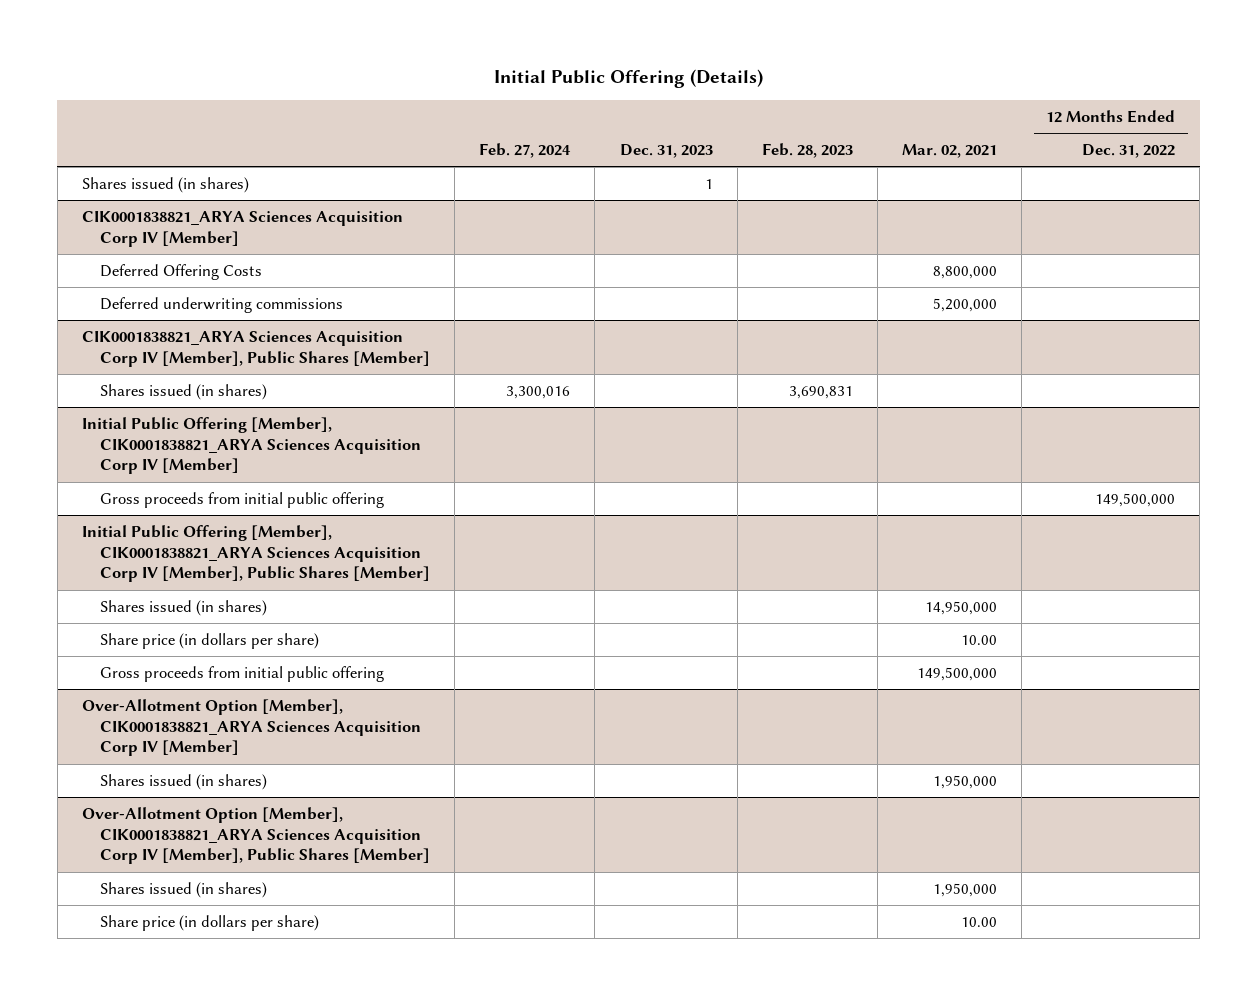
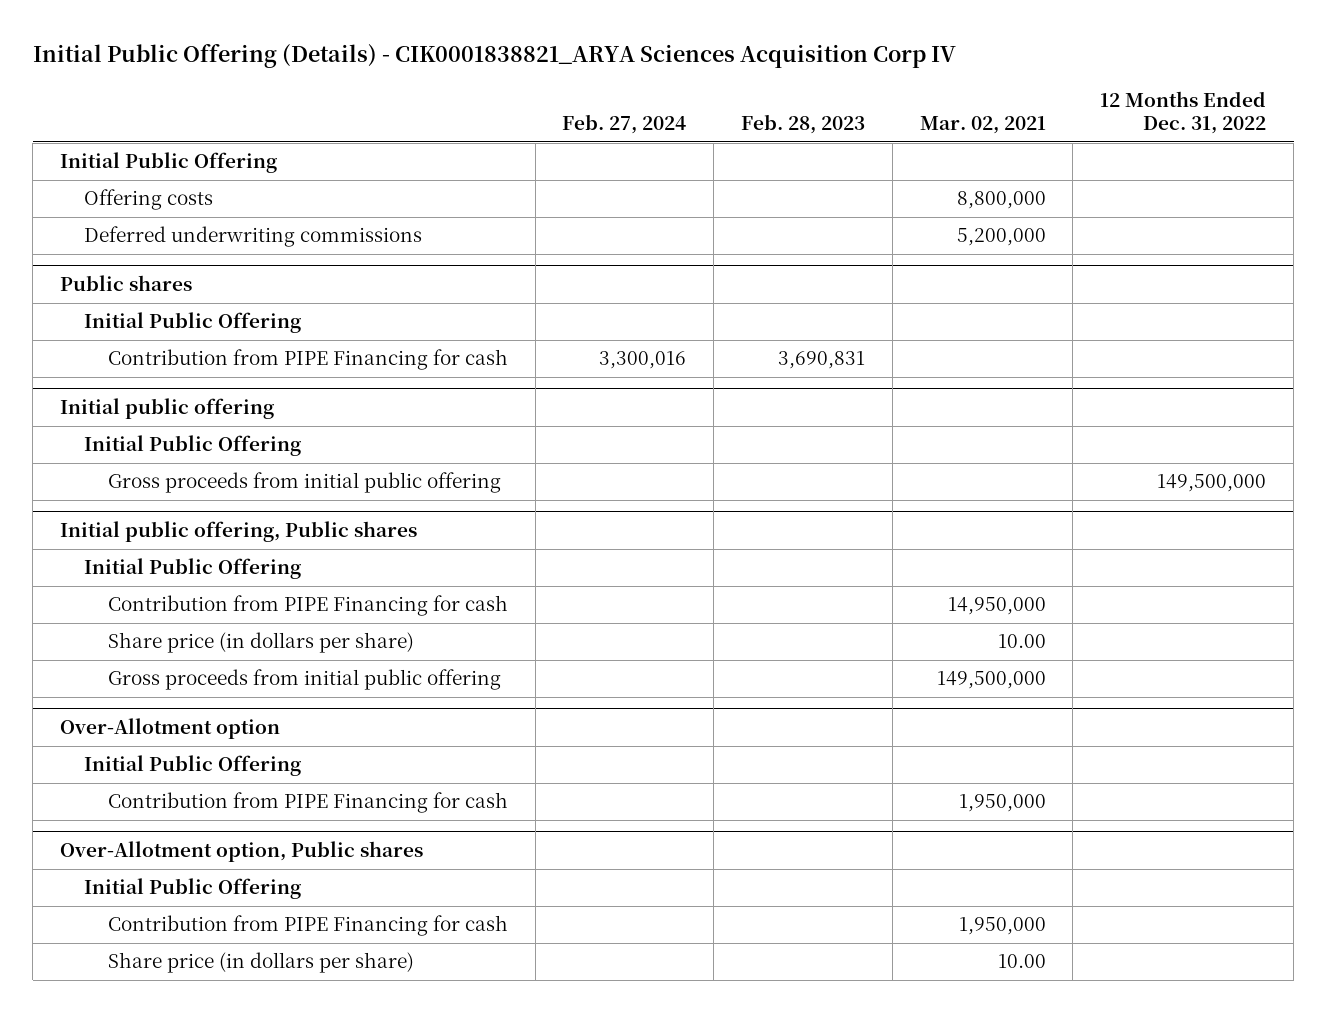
[493,69,763,89] Initial Public Offering (Details) -> [32,44,956,69] Initial Public Offering (Details) - CIK0001838821_ARYA Sciences Acquisition Corp IV
[619,144,713,159] Dec. 31, 2023 -> none
[82,177,250,194] Shares issued (in shares) -> none
[82,211,404,247] CIK0001838821_ARYA Sciences Acquisition Corp IV [Member] -> none
none -> [60,152,278,174] Initial Public Offering
[100,264,263,281] Deferred Offering Costs -> [84,189,214,211] Offering costs
[82,331,431,367] CIK0001838821_ARYA Sciences Acquisition Corp IV [Member], Public Shares [Member] -> none
[82,417,422,475] Initial Public Offering [Member], CIK0001838821_ARYA Sciences Acquisition Corp IV [Member] -> none
none -> [60,275,193,292] Public shares
none -> [84,312,302,334] Initial Public Offering
[100,384,268,401] Shares issued (in shares) -> [107,349,508,371] Contribution from PIPE Financing for cash
none -> [60,398,275,420] Initial public offering
none -> [84,435,302,457] Initial Public Offering
[82,525,431,583] Initial Public Offering [Member], CIK0001838821_ARYA Sciences Acquisition Corp IV [Member], Public Shares [Member] -> none
none -> [60,521,418,543] Initial public offering, Public shares
none -> [84,558,302,580] Initial Public Offering
[100,600,268,617] Shares issued (in shares) -> [107,595,508,617] Contribution from PIPE Financing for cash
[82,699,422,757] Over-Allotment Option [Member], CIK0001838821_ARYA Sciences Acquisition Corp IV [Member] -> none
[82,807,431,865] Over-Allotment Option [Member], CIK0001838821_ARYA Sciences Acquisition Corp IV [Member], Public Shares [Member] -> none
none -> [60,718,281,740] Over-Allotment option
none -> [84,755,302,777] Initial Public Offering
[100,774,268,791] Shares issued (in shares) -> [107,792,508,814] Contribution from PIPE Financing for cash
none -> [60,841,424,863] Over-Allotment option, Public shares
none -> [84,878,302,900] Initial Public Offering
[100,882,268,899] Shares issued (in shares) -> [107,915,508,937] Contribution from PIPE Financing for cash

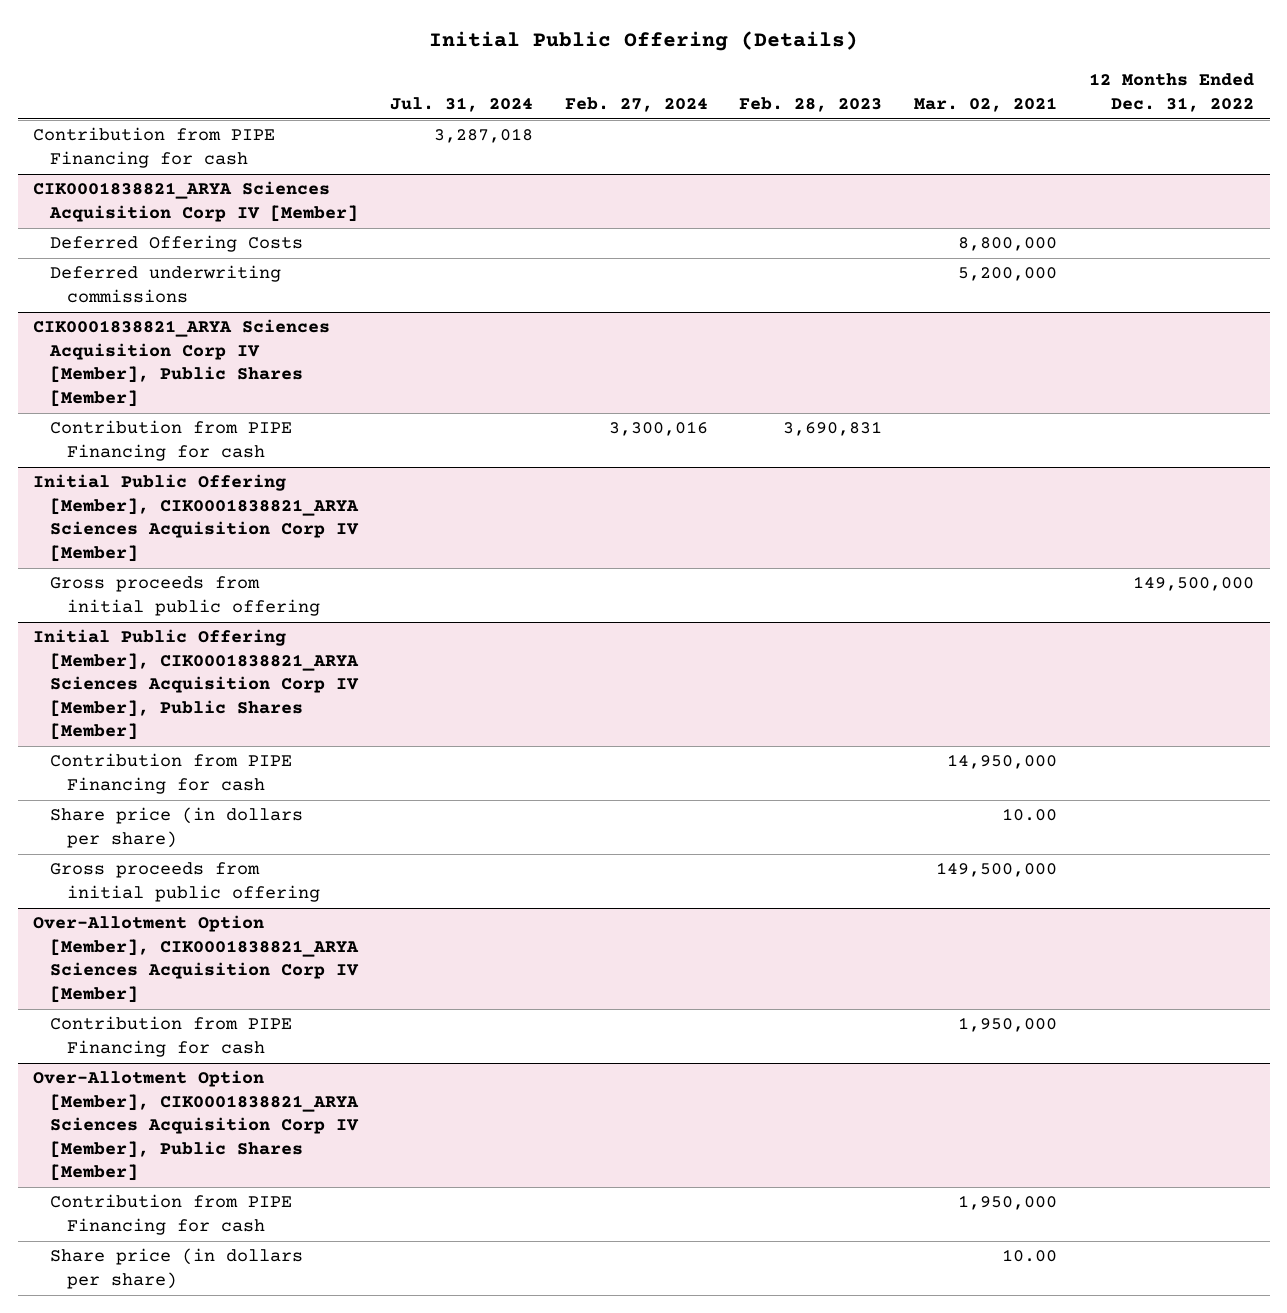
[32,44,956,69] Initial Public Offering (Details) - CIK0001838821_ARYA Sciences Acquisition Corp IV -> [428,31,858,52] Initial Public Offering (Details)
none -> [389,96,533,112] Jul. 31, 2024
[60,152,278,174] Initial Public Offering -> none
none -> [33,127,276,168] Contribution from PIPE Financing for cash
none -> [33,181,358,222] CIK0001838821_ARYA Sciences Acquisition Corp IV [Member]
[84,189,214,211] Offering costs -> [49,235,303,253] Deferred Offering Costs
[60,275,193,292] Public shares -> none
[84,312,302,334] Initial Public Offering -> none
none -> [33,319,331,407] CIK0001838821_ARYA Sciences Acquisition Corp IV [Member], Public Shares [Member]
[60,398,275,420] Initial public offering -> none
[84,435,302,457] Initial Public Offering -> none
none -> [33,474,359,562] Initial Public Offering [Member], CIK0001838821_ARYA Sciences Acquisition Corp IV [Member]
[60,521,418,543] Initial public offering, Public shares -> none
[84,558,302,580] Initial Public Offering -> none
none -> [33,629,359,741] Initial Public Offering [Member], CIK0001838821_ARYA Sciences Acquisition Corp IV [Member], Public Shares [Member]
[60,718,281,740] Over-Allotment option -> none
[84,755,302,777] Initial Public Offering -> none
none -> [33,915,359,1003] Over-Allotment Option [Member], CIK0001838821_ARYA Sciences Acquisition Corp IV [Member]
[60,841,424,863] Over-Allotment option, Public shares -> none
[84,878,302,900] Initial Public Offering -> none
none -> [33,1070,359,1182] Over-Allotment Option [Member], CIK0001838821_ARYA Sciences Acquisition Corp IV [Member], Public Shares [Member]

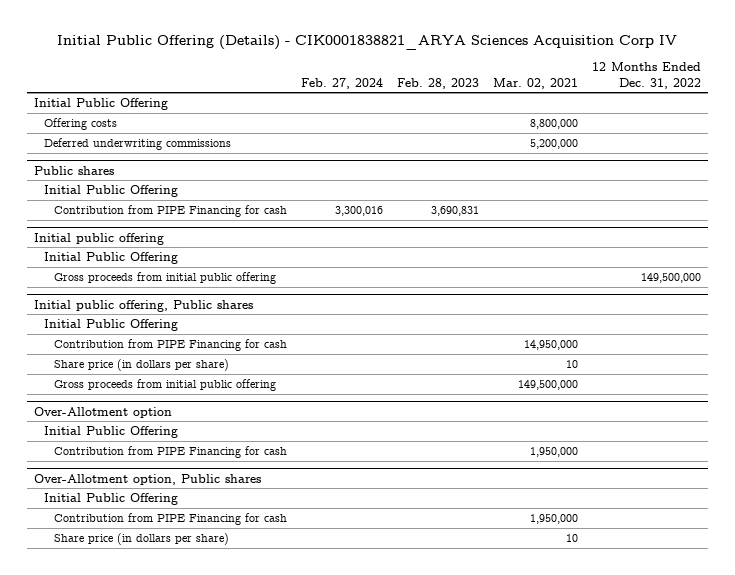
[428,31,858,52] Initial Public Offering (Details) -> [57,35,678,51] Initial Public Offering (Details) - CIK0001838821_ARYA Sciences Acquisition Corp IV
[389,96,533,112] Jul. 31, 2024 -> none
[33,127,276,168] Contribution from PIPE Financing for cash -> none
[33,181,358,222] CIK0001838821_ARYA Sciences Acquisition Corp IV [Member] -> none
none -> [33,98,168,111] Initial Public Offering
[49,235,303,253] Deferred Offering Costs -> [44,118,118,131] Offering costs
[33,319,331,407] CIK0001838821_ARYA Sciences Acquisition Corp IV [Member], Public Shares [Member] -> none
none -> [33,165,114,175] Public shares
none -> [44,185,179,198] Initial Public Offering
[33,474,359,562] Initial Public Offering [Member], CIK0001838821_ARYA Sciences Acquisition Corp IV [Member] -> none
none -> [33,232,164,245] Initial public offering
none -> [44,252,179,265] Initial Public Offering
[33,629,359,741] Initial Public Offering [Member], CIK0001838821_ARYA Sciences Acquisition Corp IV [Member], Public Shares [Member] -> none
none -> [33,299,253,312] Initial public offering, Public shares
none -> [44,319,179,332] Initial Public Offering
[1002,808,1058,822] 10.00 -> [565,360,578,369] 10
[33,915,359,1003] Over-Allotment Option [Member], CIK0001838821_ARYA Sciences Acquisition Corp IV [Member] -> none
none -> [33,406,172,418] Over-Allotment option
none -> [44,426,179,439] Initial Public Offering
[33,1070,359,1182] Over-Allotment Option [Member], CIK0001838821_ARYA Sciences Acquisition Corp IV [Member], Public Shares [Member] -> none
none -> [33,473,261,485] Over-Allotment option, Public shares
none -> [44,493,179,506] Initial Public Offering
[1002,1249,1058,1263] 10.00 -> [565,534,578,543] 10

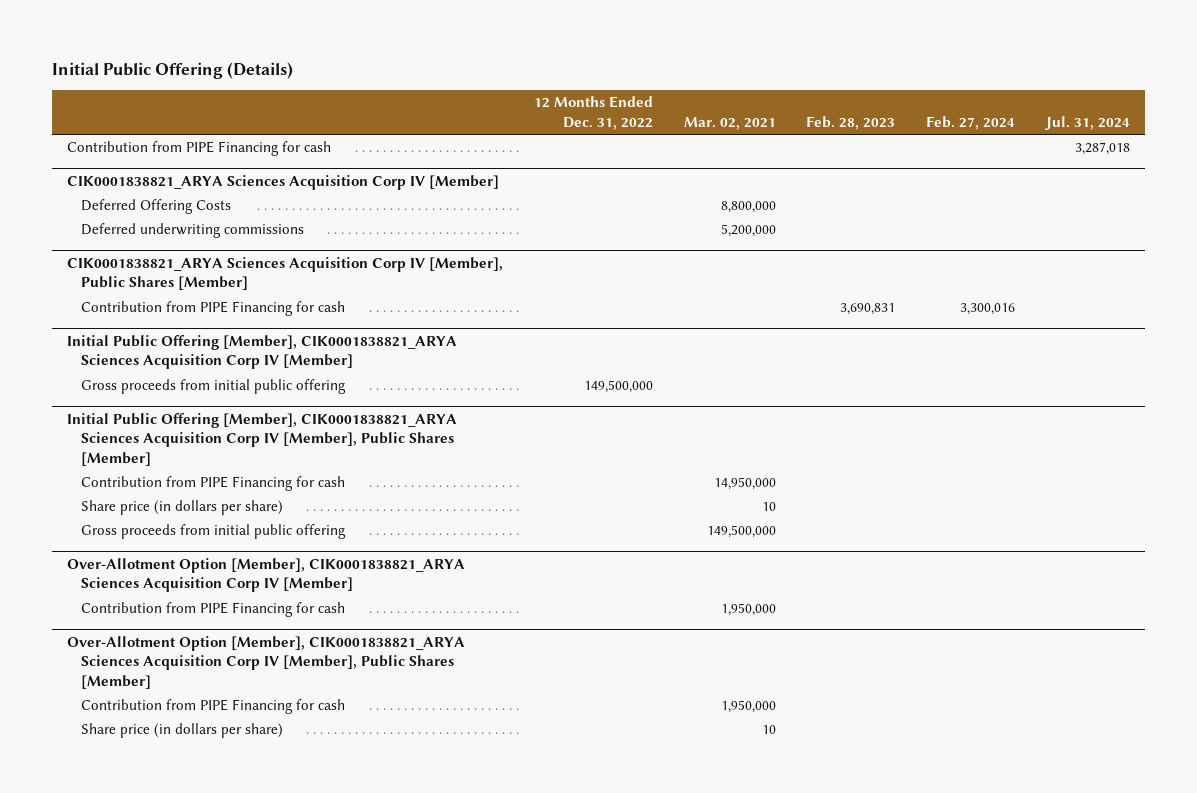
[57,35,678,51] Initial Public Offering (Details) - CIK0001838821_ARYA Sciences Acquisition Corp IV -> [51,62,293,80] Initial Public Offering (Details)
none -> [1044,115,1130,130] Jul. 31, 2024
[33,98,168,111] Initial Public Offering -> none
none -> [67,141,332,157] Contribution from PIPE Financing for cash
none -> [67,174,500,190] CIK0001838821_ARYA Sciences Acquisition Corp IV [Member]
[44,118,118,131] Offering costs -> [81,199,232,215] Deferred Offering Costs
[33,165,114,175] Public shares -> none
[44,185,179,198] Initial Public Offering -> none
none -> [67,256,504,291] CIK0001838821_ARYA Sciences Acquisition Corp IV [Member], Public Shares [Member]
[33,232,164,245] Initial public offering -> none
[44,252,179,265] Initial Public Offering -> none
none -> [67,334,458,370] Initial Public Offering [Member], CIK0001838821_ARYA Sciences Acquisition Corp IV [Member]
[33,299,253,312] Initial public offering, Public shares -> none
[44,319,179,332] Initial Public Offering -> none
none -> [67,412,458,466] Initial Public Offering [Member], CIK0001838821_ARYA Sciences Acquisition Corp IV [Member], Public Shares [Member]
[33,406,172,418] Over-Allotment option -> none
[44,426,179,439] Initial Public Offering -> none
none -> [67,557,466,593] Over-Allotment Option [Member], CIK0001838821_ARYA Sciences Acquisition Corp IV [Member]
[33,473,261,485] Over-Allotment option, Public shares -> none
[44,493,179,506] Initial Public Offering -> none
none -> [67,635,466,689] Over-Allotment Option [Member], CIK0001838821_ARYA Sciences Acquisition Corp IV [Member], Public Shares [Member]

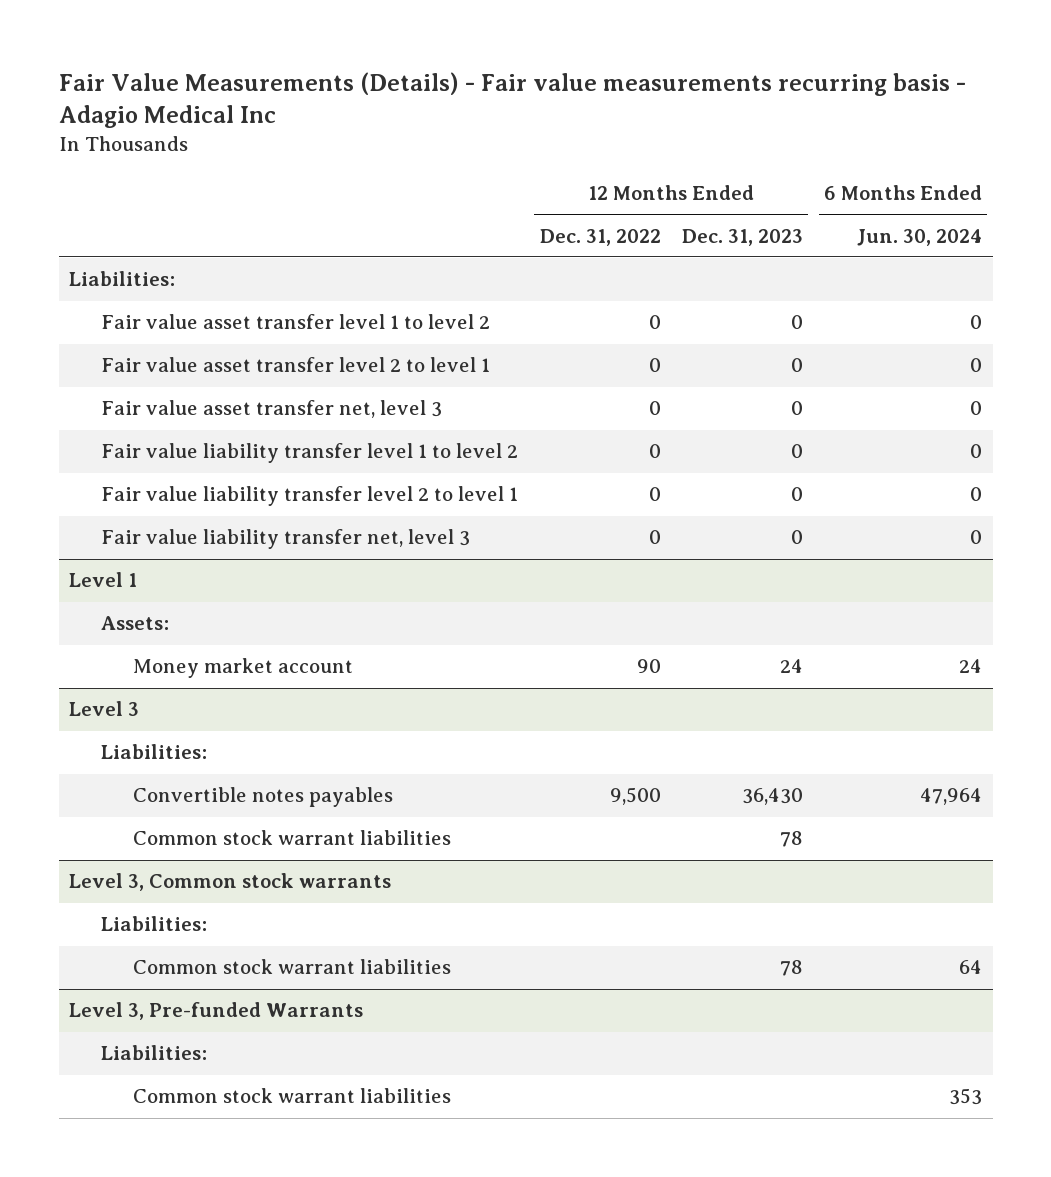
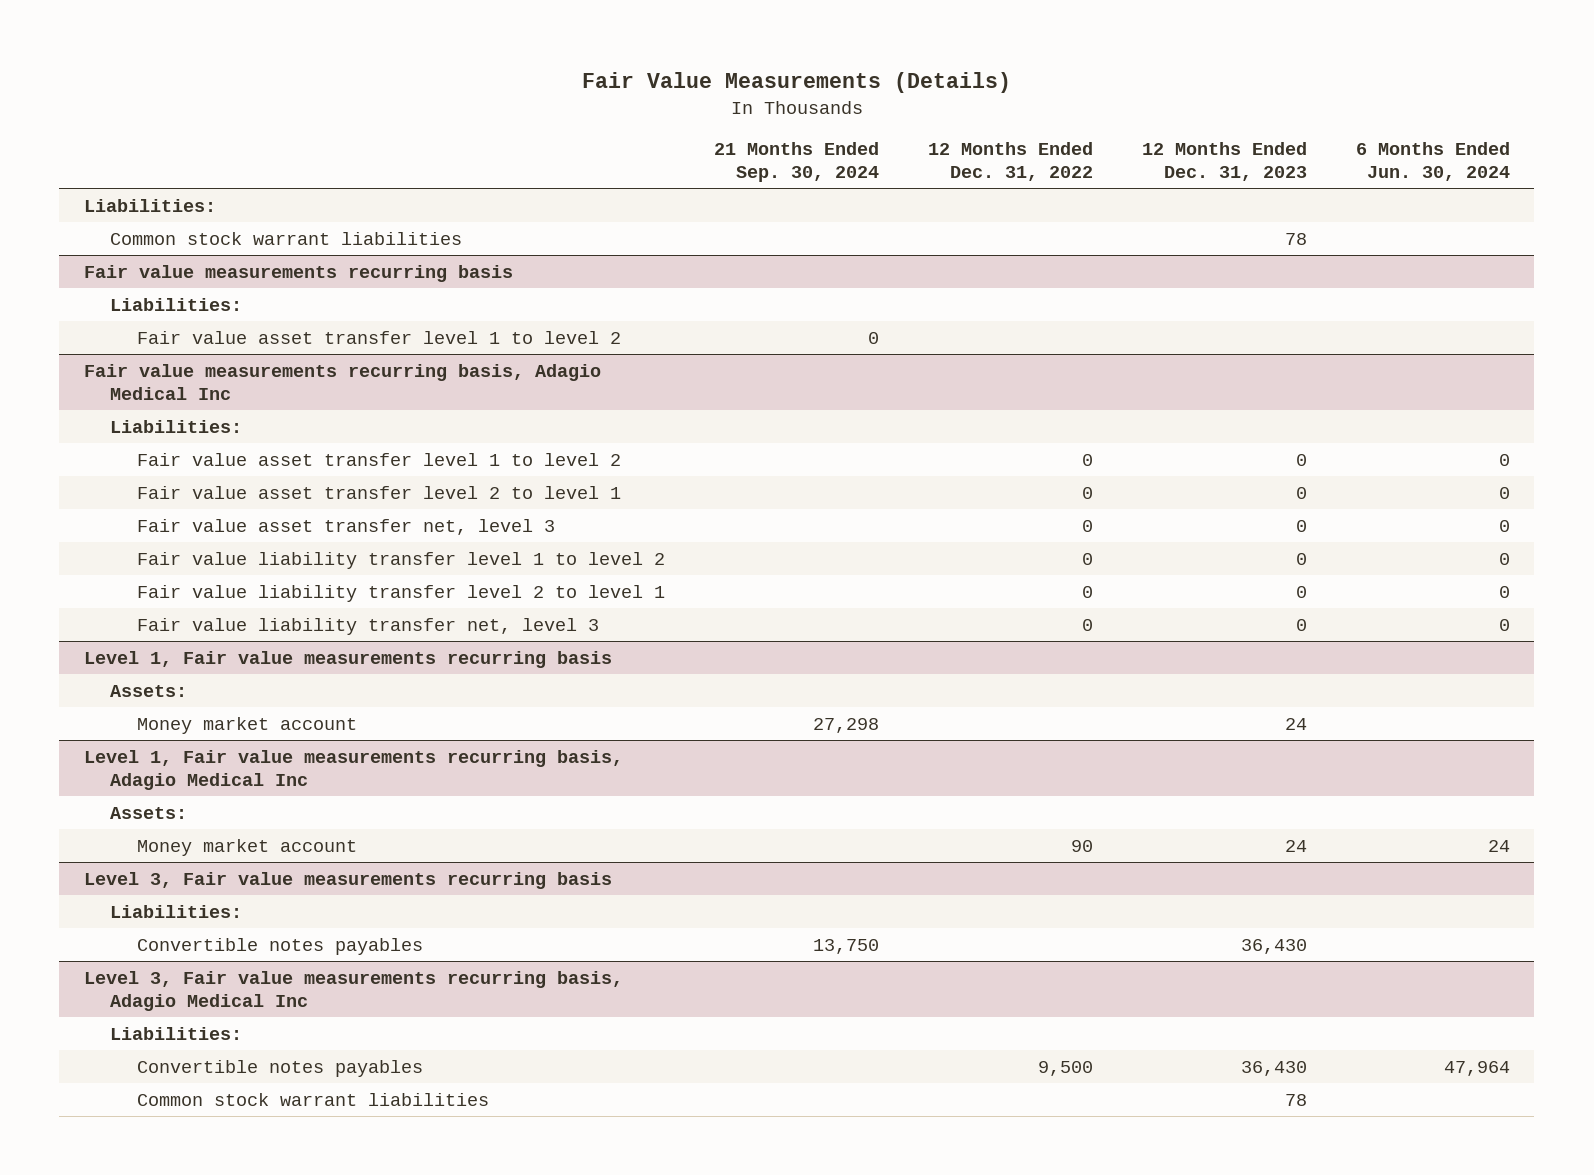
[58,71,966,128] Fair Value Measurements (Details) - Fair value measurements recurring basis - Adagio Medical Inc -> [581,72,1011,94] Fair Value Measurements (Details)
none -> [713,141,879,182] 21 Months Ended Sep. 30, 2024
none -> [110,231,463,245] Common stock warrant liabilities
none -> [83,264,513,282] Fair value measurements recurring basis
none -> [110,297,243,311] Liabilities:
none -> [136,330,621,344] Fair value asset transfer level 1 to level 2
none -> [83,363,601,400] Fair value measurements recurring basis, Adagio Medical Inc
none -> [110,419,243,433] Liabilities:
[69,572,138,588] Level 1 -> none
none -> [83,650,612,668] Level 1, Fair value measurements recurring basis
none -> [136,716,357,734] Money market account
none -> [83,749,623,790] Level 1, Fair value measurements recurring basis, Adagio Medical Inc
none -> [110,806,188,819] Assets:
[69,701,140,717] Level 3 -> none
none -> [83,871,612,889] Level 3, Fair value measurements recurring basis
none -> [136,937,423,955] Convertible notes payables
none -> [83,970,623,1011] Level 3, Fair value measurements recurring basis, Adagio Medical Inc
none -> [110,1026,243,1040] Liabilities:
[69,873,392,892] Level 3, Common stock warrants -> none
[101,916,208,932] Liabilities: -> none
[133,959,452,975] Common stock warrant liabilities -> none
[69,1002,364,1021] Level 3, Pre-funded Warrants -> none
[101,1045,208,1061] Liabilities: -> none
[133,1088,452,1104] Common stock warrant liabilities -> none

